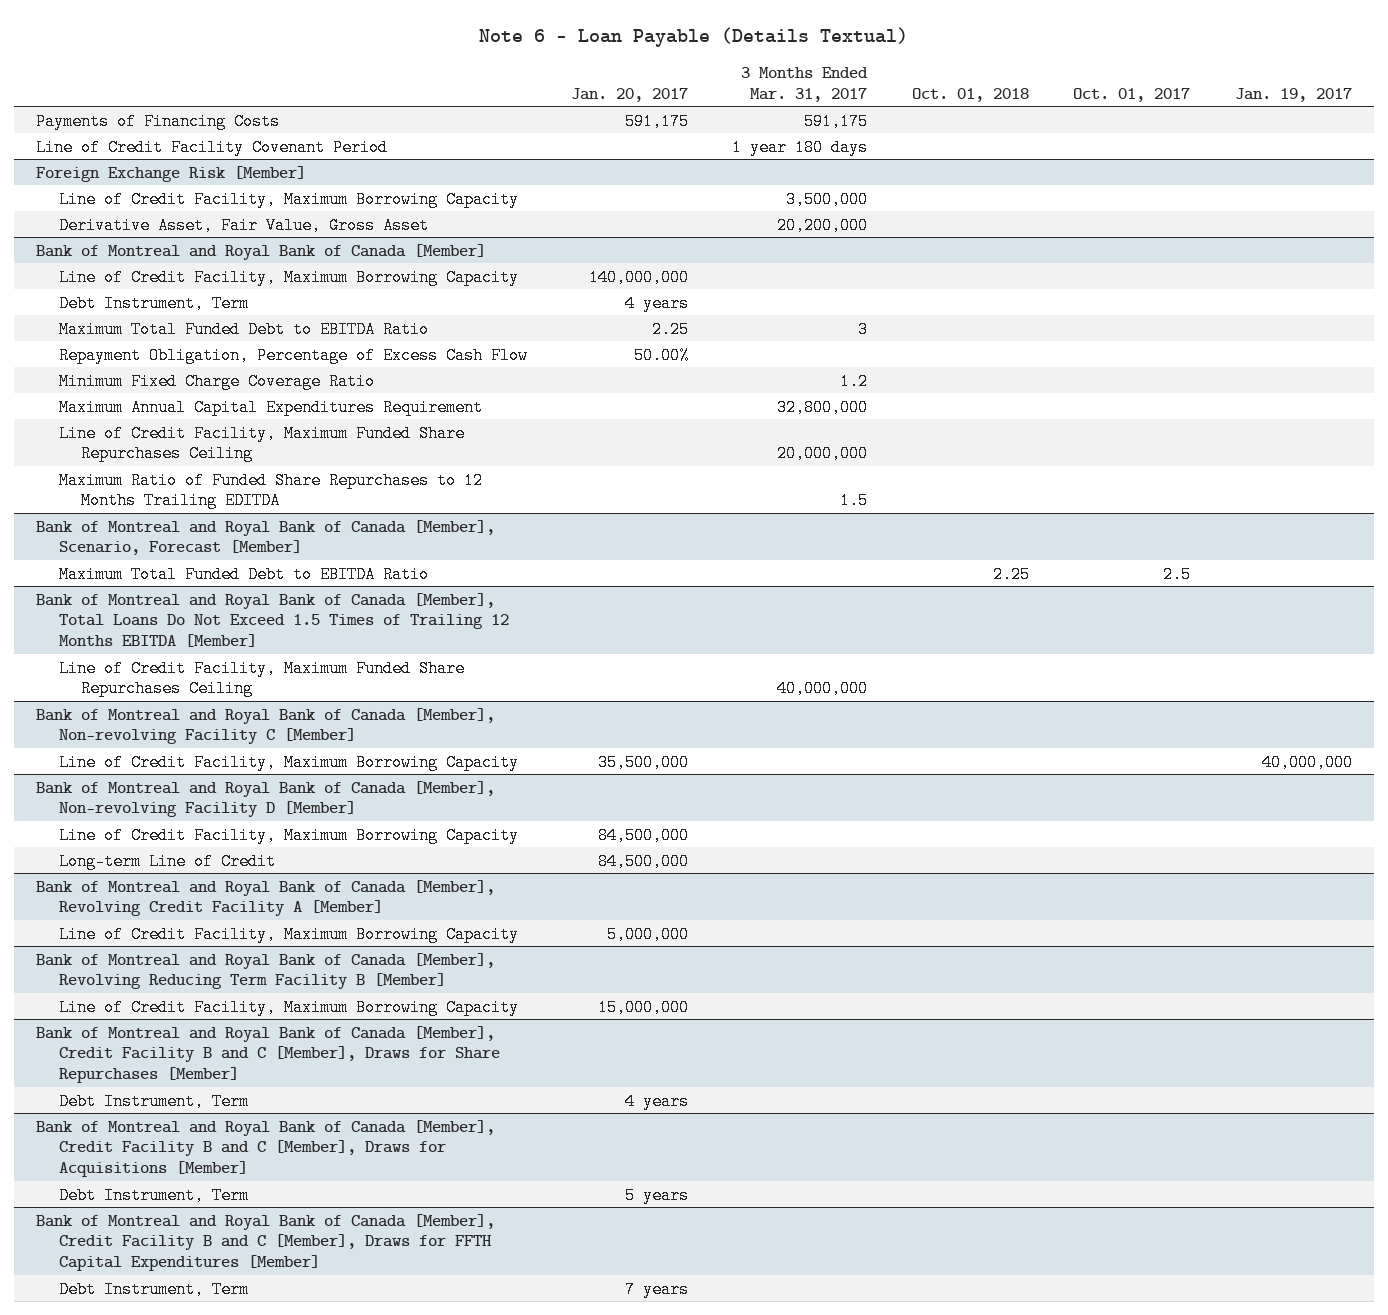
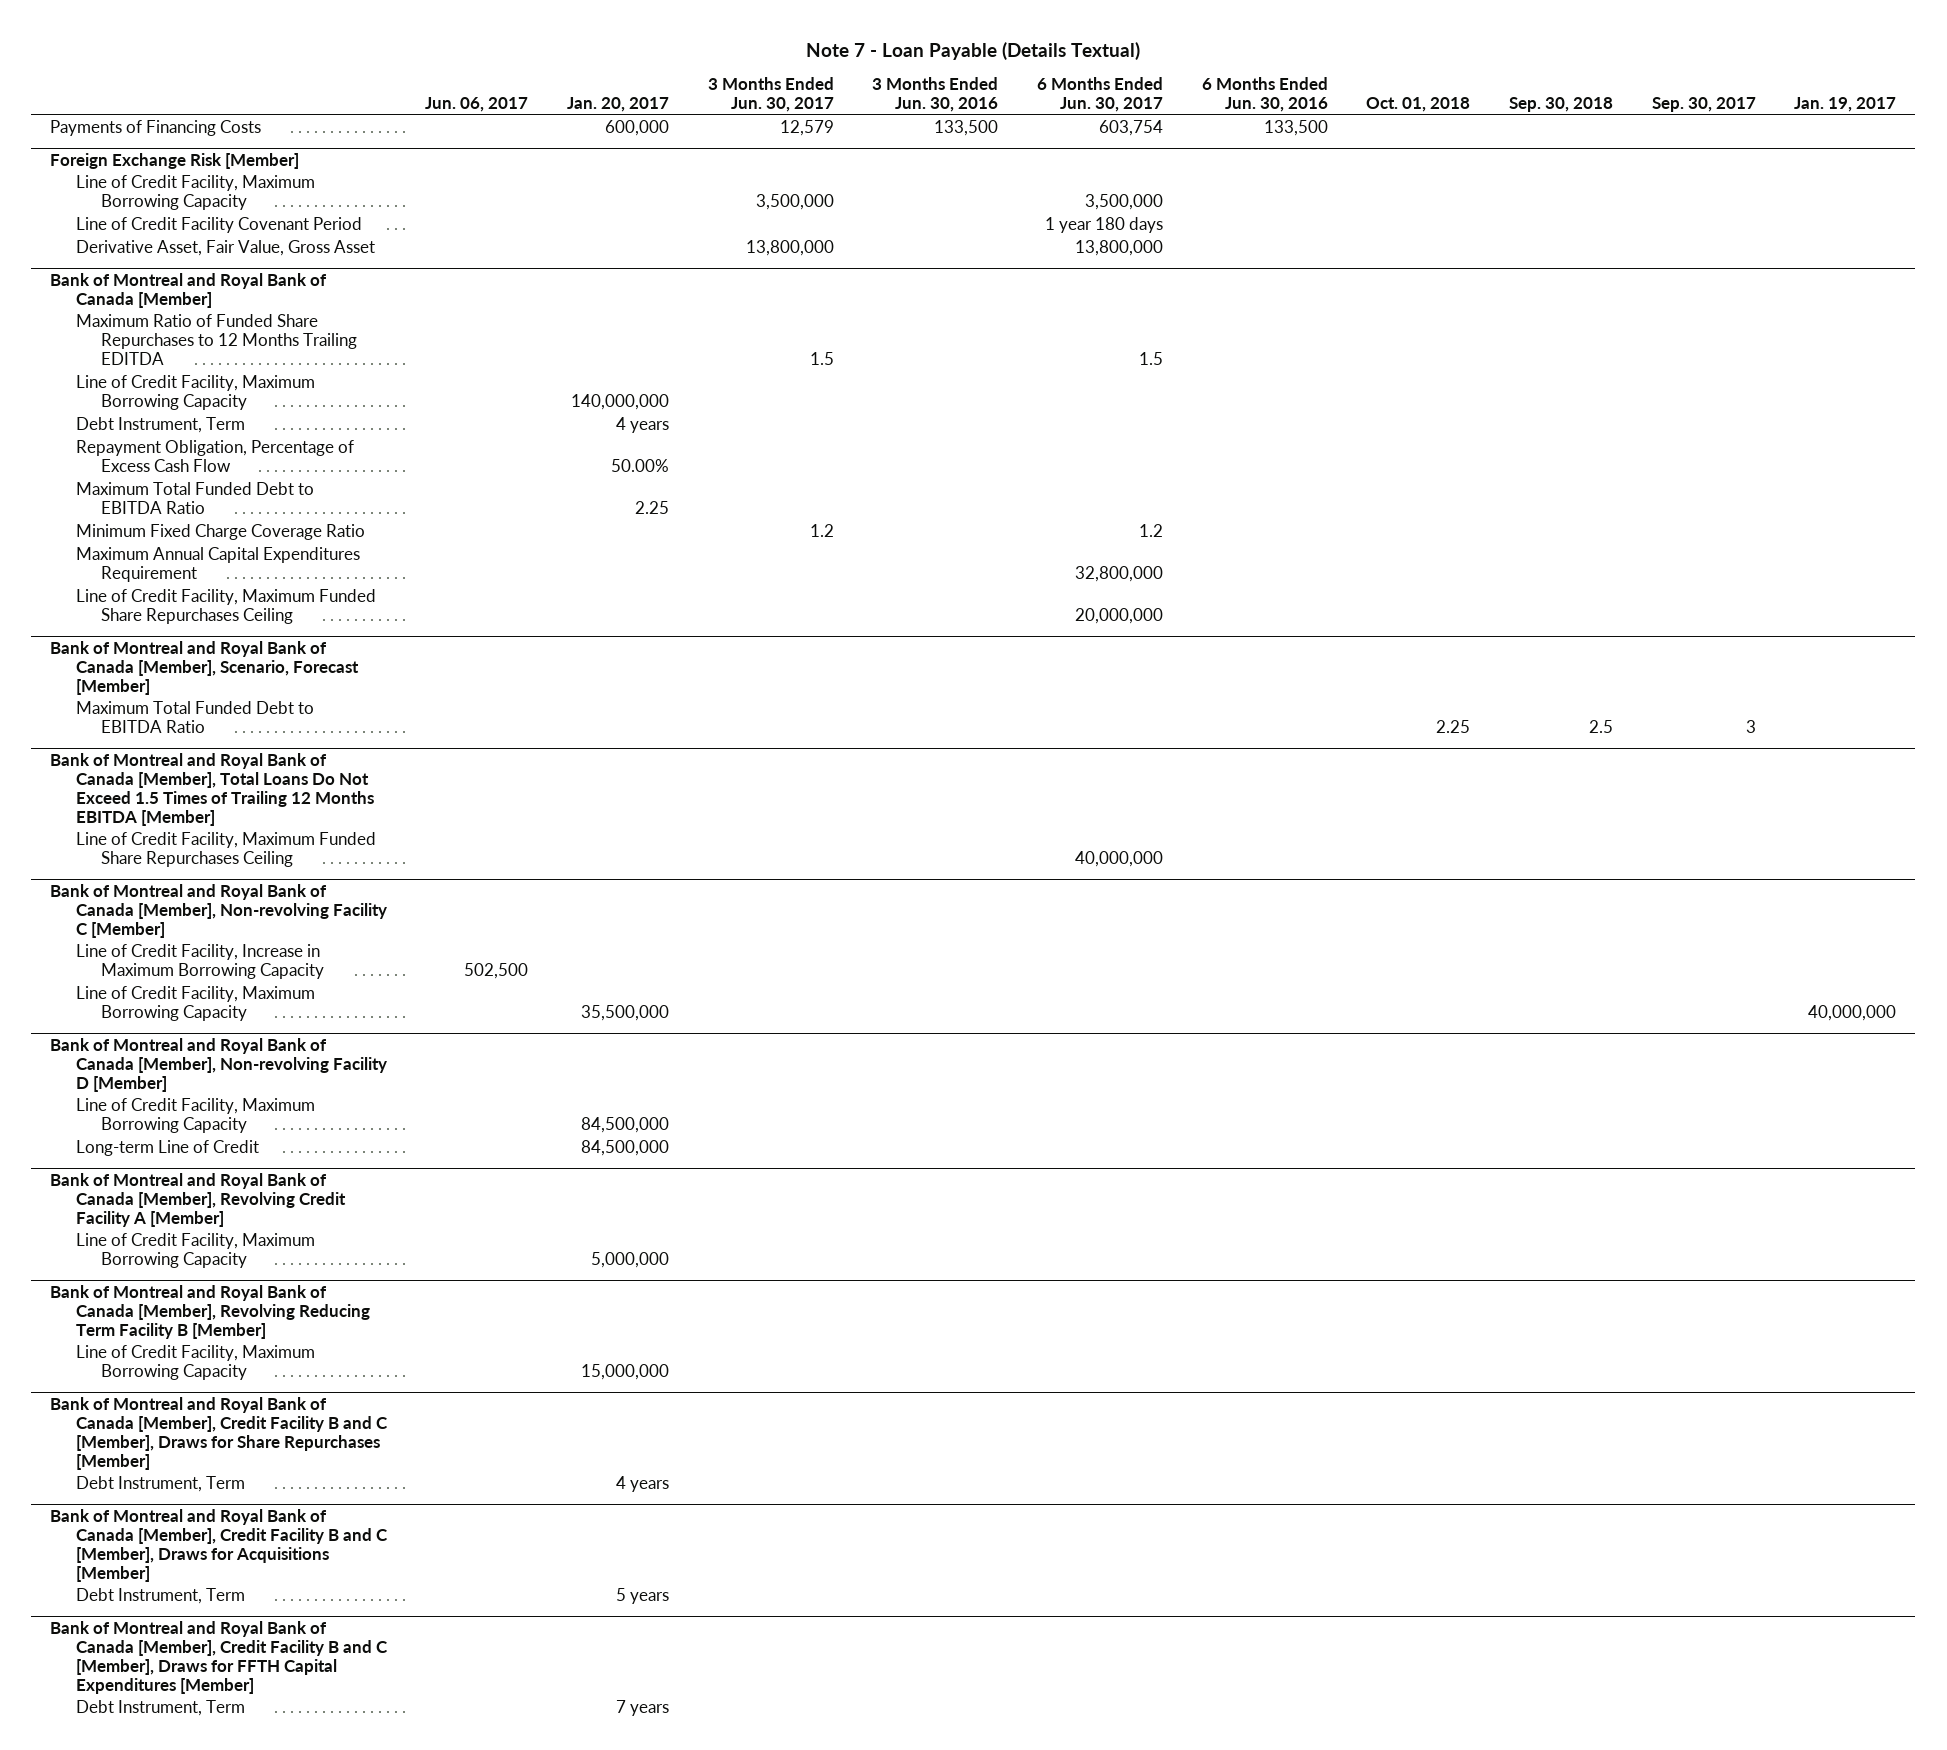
[479,26,909,47] Note 6 - Loan Payable (Details Textual) -> [806,41,1141,60] Note 7 - Loan Payable (Details Textual)
[741,67,869,102] 3 Months Ended Mar. 31, 2017 -> none
[1073,87,1191,102] Oct. 01, 2017 -> none
none -> [425,97,529,113] Jun. 06, 2017
none -> [707,77,834,113] 3 Months Ended Jun. 30, 2017
none -> [872,77,999,113] 3 Months Ended Jun. 30, 2016
none -> [1036,77,1163,113] 6 Months Ended Jun. 30, 2017
none -> [1201,77,1328,113] 6 Months Ended Jun. 30, 2016
none -> [1508,97,1613,113] Sep. 30, 2018
none -> [1651,97,1756,113] Sep. 30, 2017
[36,138,389,156] Line of Credit Facility Covenant Period -> none
[624,112,689,130] 591,175 -> [604,120,669,137] 600,000
none -> [75,217,362,234] Line of Credit Facility Covenant Period
[58,471,483,510] Maximum Ratio of Funded Share Repurchases to 12 Months Trailing EDITDA -> [75,314,357,366] Maximum Ratio of Funded Share Repurchases to 12 Months Trailing EDITDA
[58,320,429,338] Maximum Total Funded Debt to EBITDA Ratio -> [75,482,314,515] Maximum Total Funded Debt to EBITDA Ratio
none -> [75,944,324,980] Line of Credit Facility, Increase in Maximum Borrowing Capacity

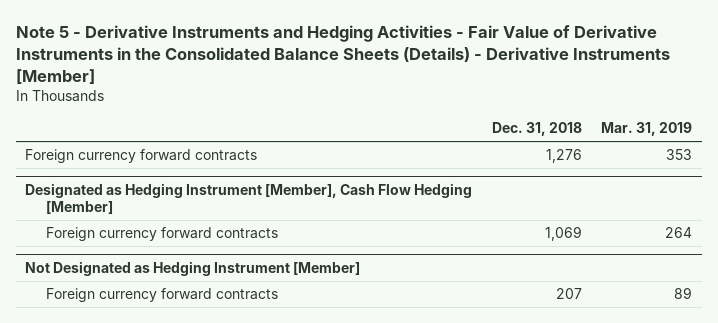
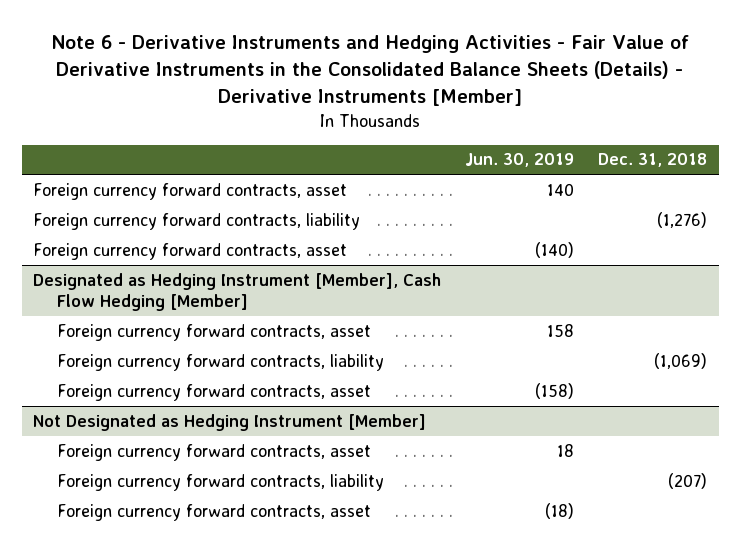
[15,24,670,84] Note 5 - Derivative Instruments and Hedging Activities - Fair Value of Derivative Instruments in the Consolidated Balance Sheets (Details) - Derivative Instruments [Member] -> [51,34,690,107] Note 6 - Derivative Instruments and Hedging Activities - Fair Value of Derivative Instruments in the Consolidated Balance Sheets (Details) - Derivative Instruments [Member]
[601,122,693,137] Mar. 31, 2019 -> none
none -> [465,153,575,168] Jun. 30, 2019
none -> [33,182,348,200] Foreign currency forward contracts, asset
[25,149,258,164] Foreign currency forward contracts -> [33,212,361,230] Foreign currency forward contracts, liability
[545,149,582,164] 1,276 -> [656,211,707,228] (1,276)
none -> [33,242,348,260] Foreign currency forward contracts, asset
none -> [56,323,371,341] Foreign currency forward contracts, asset
[46,227,279,242] Foreign currency forward contracts -> [56,353,384,371] Foreign currency forward contracts, liability
[544,226,582,242] 1,069 -> [653,352,707,369] (1,069)
none -> [56,383,371,401] Foreign currency forward contracts, asset
none -> [56,443,371,461] Foreign currency forward contracts, asset
[46,288,279,303] Foreign currency forward contracts -> [56,473,384,491] Foreign currency forward contracts, liability
[555,288,582,300] 207 -> [667,472,707,489] (207)
none -> [56,503,371,521] Foreign currency forward contracts, asset

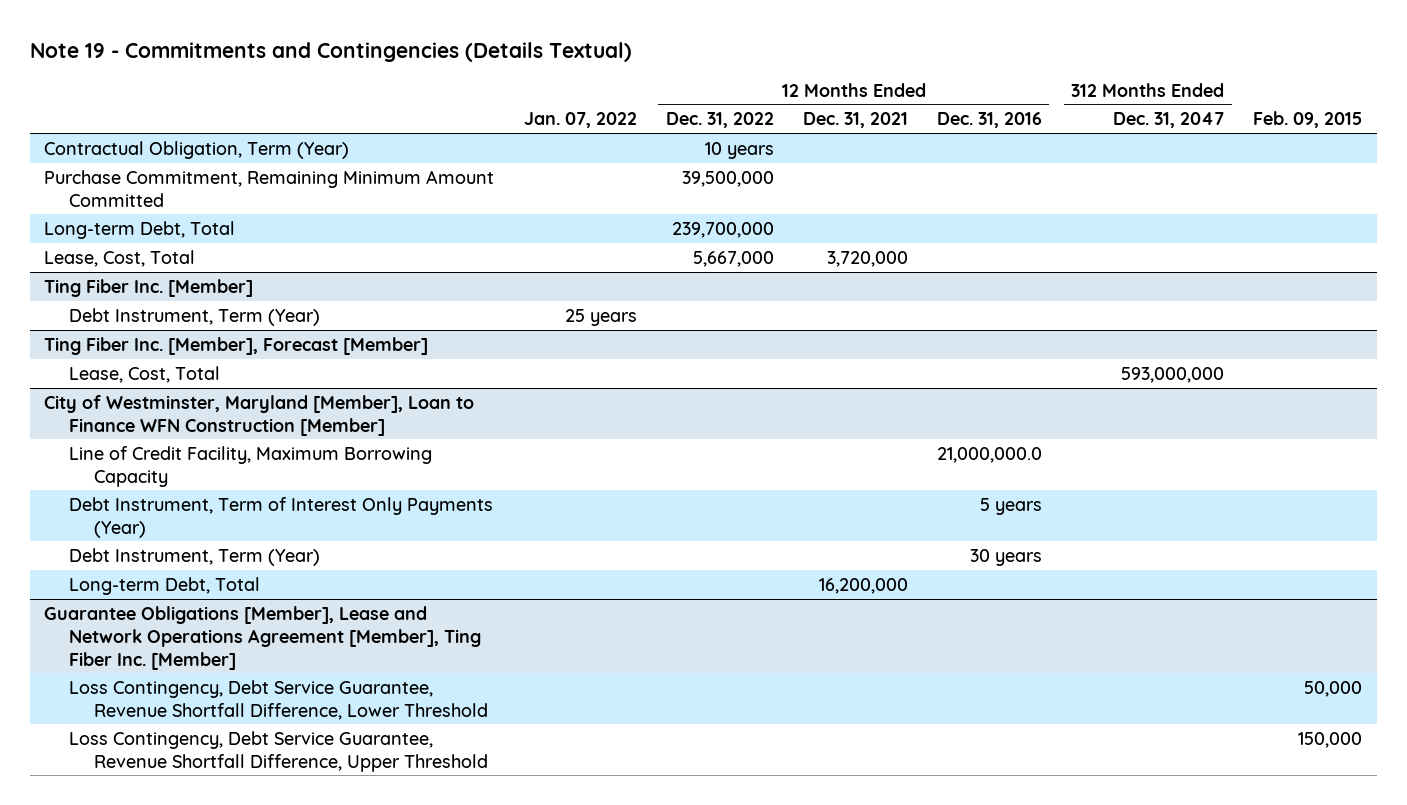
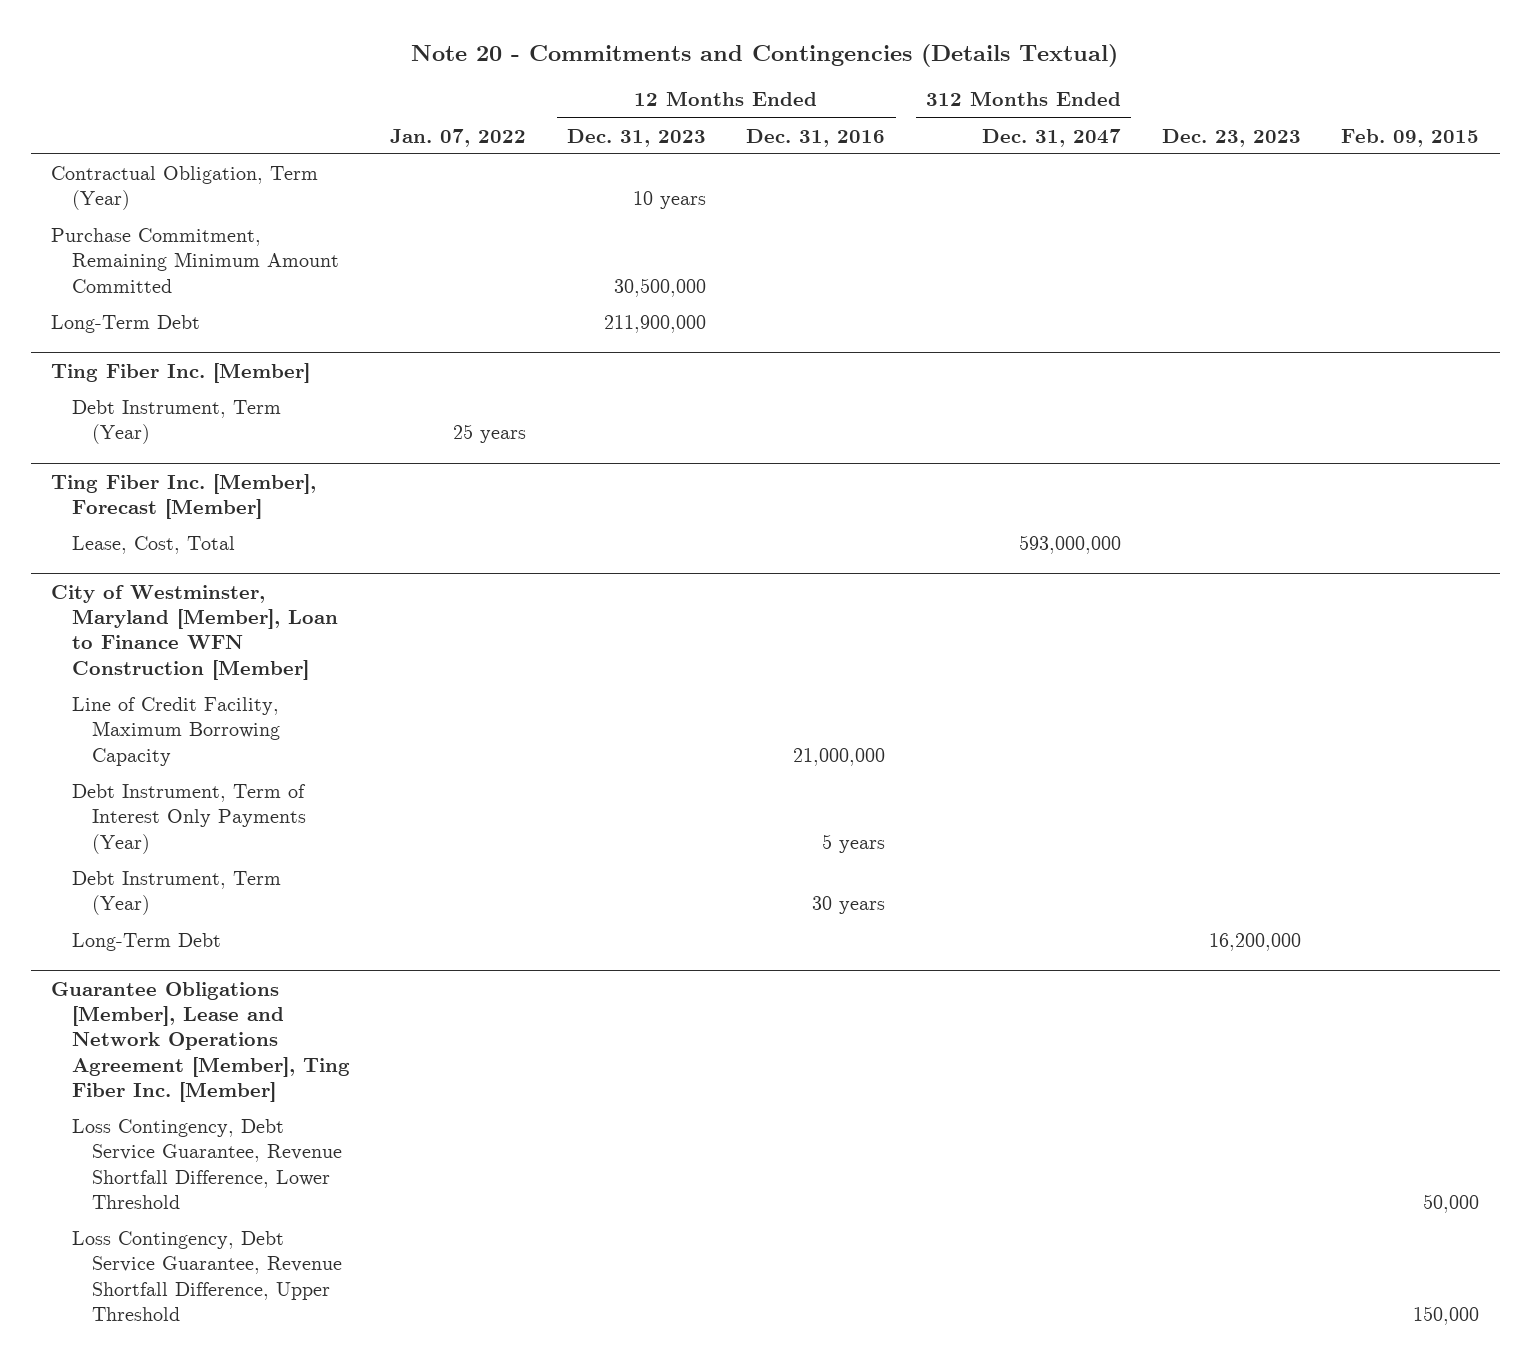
[29,41,632,62] Note 19 - Commitments and Contingencies (Details Textual) -> [411,44,1119,68] Note 20 - Commitments and Contingencies (Details Textual)
[665,112,774,129] Dec. 31, 2022 -> none
[802,112,908,129] Dec. 31, 2021 -> none
none -> [566,128,706,147] Dec. 31, 2023
none -> [1161,128,1301,147] Dec. 23, 2023
[44,249,196,267] Lease, Cost, Total -> none
[44,220,236,239] Long-term Debt, Total -> [50,315,200,334] Long-Term Debt
[937,446,1043,463] 21,000,000.0 -> [793,747,886,766] 21,000,000
[69,576,261,595] Long-term Debt, Total -> [71,933,221,952] Long-Term Debt

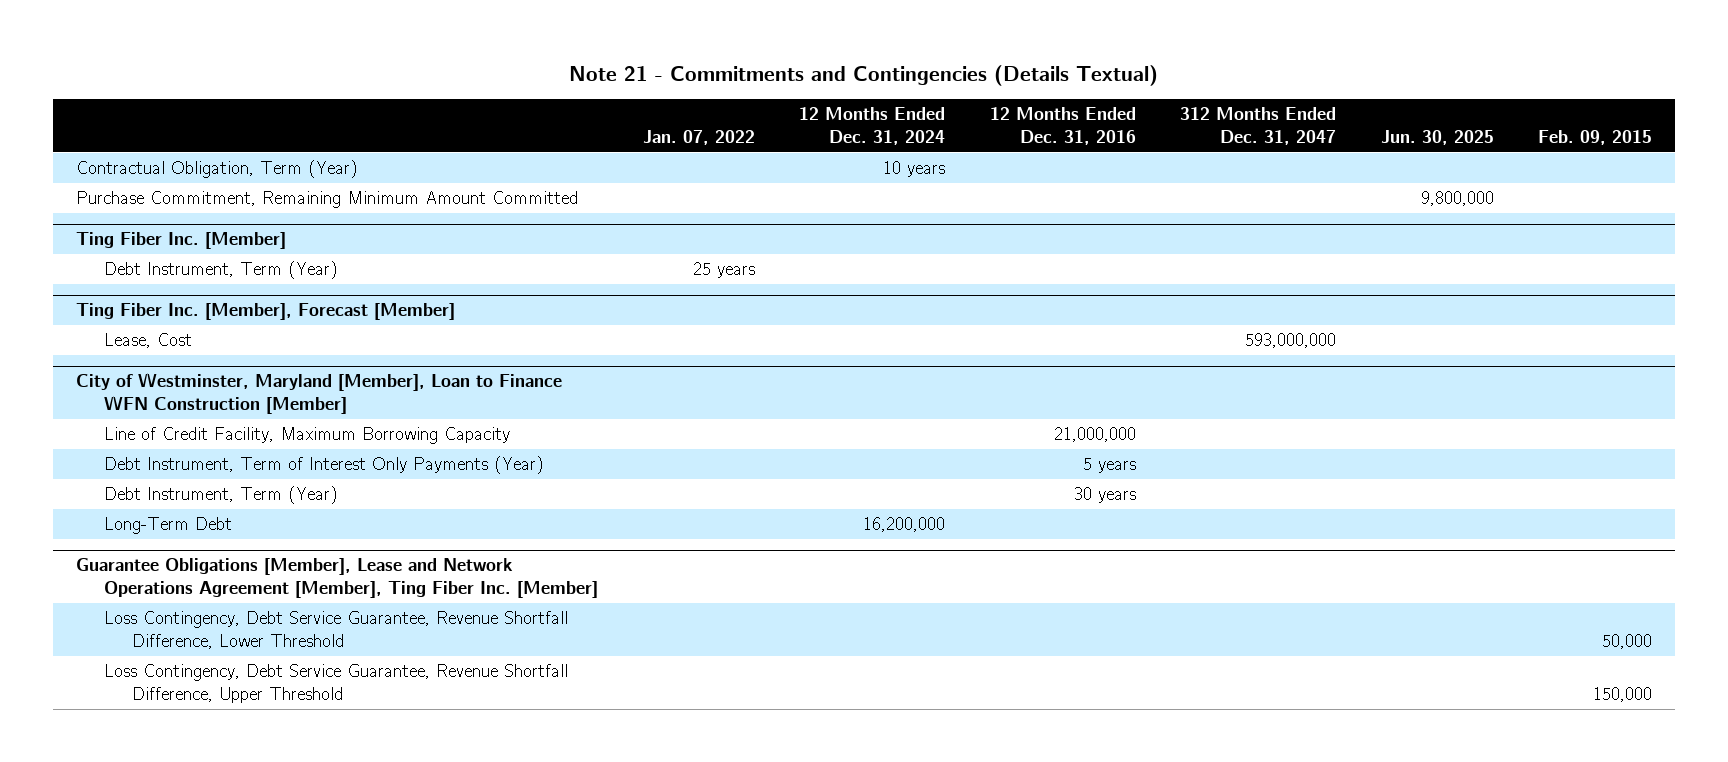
[411,44,1119,68] Note 20 - Commitments and Contingencies (Details Textual) -> [569,65,1159,87] Note 21 - Commitments and Contingencies (Details Textual)
[566,128,706,147] Dec. 31, 2023 -> none
[1161,128,1301,147] Dec. 23, 2023 -> none
none -> [799,107,946,145] 12 Months Ended Dec. 31, 2024
none -> [1380,129,1494,145] Jun. 30, 2025
[50,315,200,334] Long-Term Debt -> none
[71,536,235,555] Lease, Cost, Total -> [103,333,192,349] Lease, Cost

